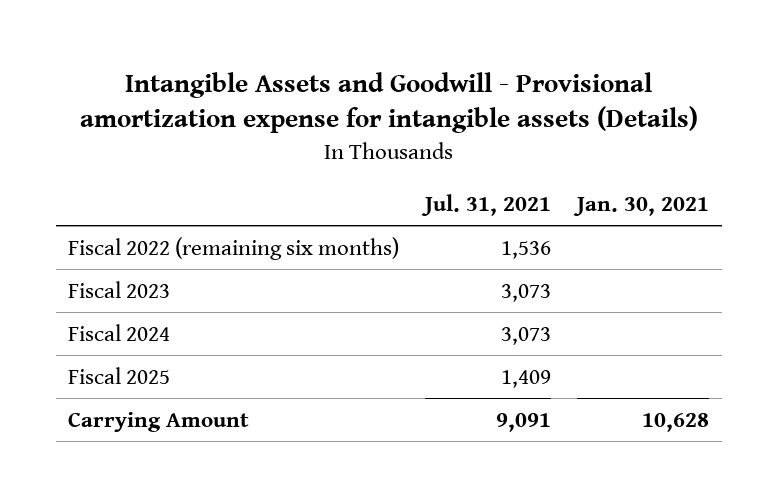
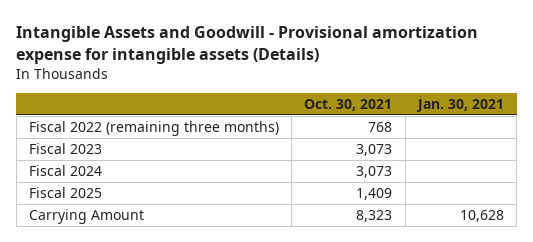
[421,193,552,216] Jul. 31, 2021 -> none
none -> [304,98,393,111] Oct. 30, 2021
[68,236,400,260] Fiscal 2022 (remaining six months) -> [29,120,280,136] Fiscal 2022 (remaining three months)

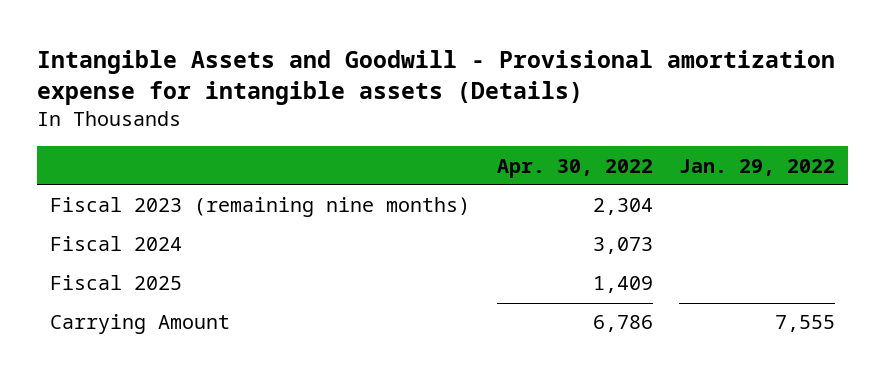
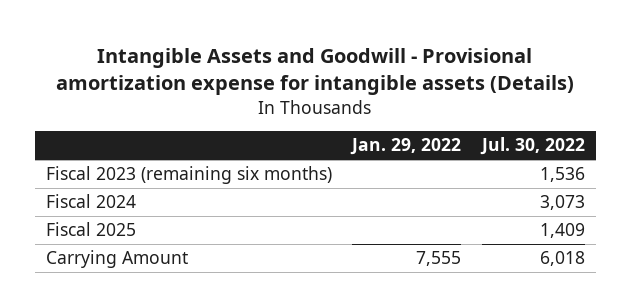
[496,158,653,178] Apr. 30, 2022 -> none
none -> [480,137,586,156] Jul. 30, 2022
[50,197,471,218] Fiscal 2023 (remaining nine months) -> [45,166,332,185] Fiscal 2023 (remaining six months)

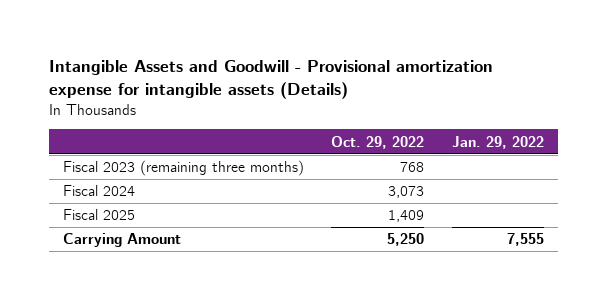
[480,137,586,156] Jul. 30, 2022 -> none
none -> [331,135,425,149] Oct. 29, 2022
[45,166,332,185] Fiscal 2023 (remaining six months) -> [62,160,304,177] Fiscal 2023 (remaining three months)

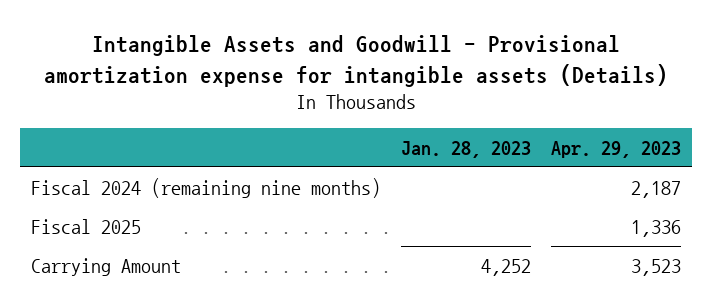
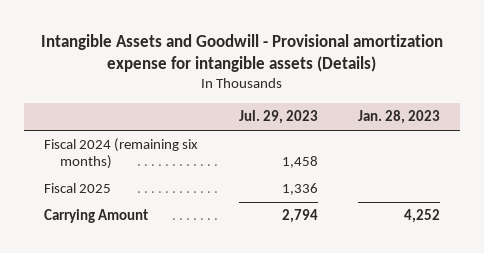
[551,140,682,158] Apr. 29, 2023 -> none
none -> [238,110,318,125] Jul. 29, 2023
[30,177,381,198] Fiscal 2024 (remaining nine months) -> [44,138,199,170] Fiscal 2024 (remaining six months)

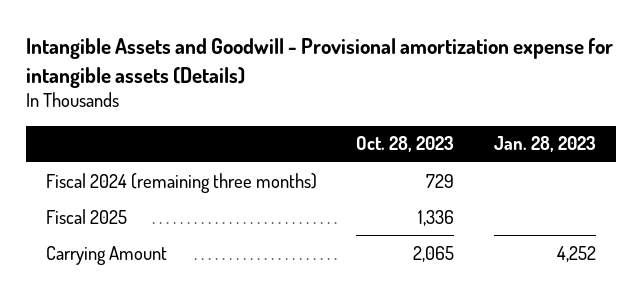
[238,110,318,125] Jul. 29, 2023 -> none
none -> [356,136,455,153] Oct. 28, 2023
[44,138,199,170] Fiscal 2024 (remaining six months) -> [45,172,317,193] Fiscal 2024 (remaining three months)

